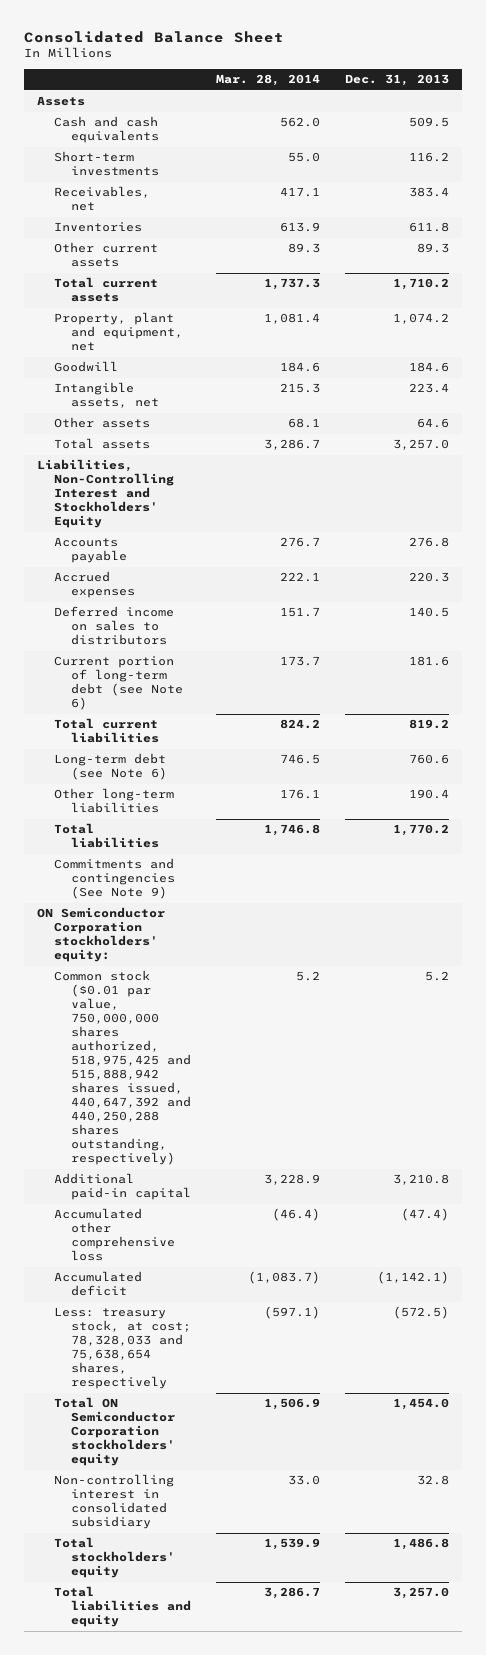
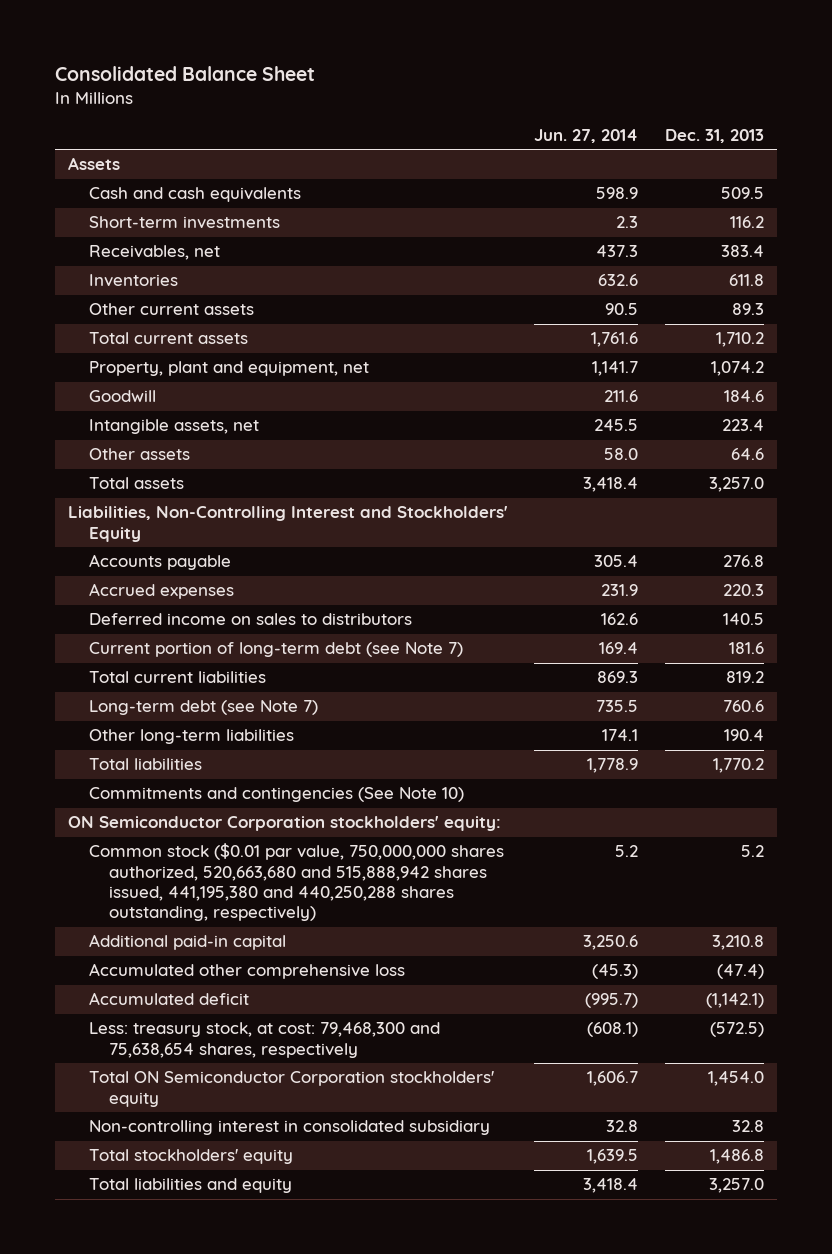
[215,74,320,87] Mar. 28, 2014 -> none
none -> [534,129,639,144] Jun. 27, 2014
[53,656,183,711] Current portion of long-term debt (see Note 6) -> [88,642,463,658] Current portion of long-term debt (see Note 7)
[53,753,167,781] Long-term debt (see Note 6) -> [88,700,318,716] Long-term debt (see Note 7)
[53,858,175,900] Commitments and contingencies (See Note 9) -> [88,787,464,803] Commitments and contingencies (See Note 10)
[53,970,191,1166] Common stock ($0.01 par value, 750,000,000 shares authorized, 518,975,425 and 515,888,942 shares issued, 440,647,392 and 440,250,288 shares outstanding, respectively) -> [88,843,504,922] Common stock ($0.01 par value, 750,000,000 shares authorized, 520,663,680 and 515,888,942 shares issued, 441,195,380 and 440,250,288 shares outstanding, respectively)
[53,1307,191,1390] Less: treasury stock, at cost; 78,328,033 and 75,638,654 shares, respectively -> [88,1022,440,1058] Less: treasury stock, at cost: 79,468,300 and 75,638,654 shares, respectively

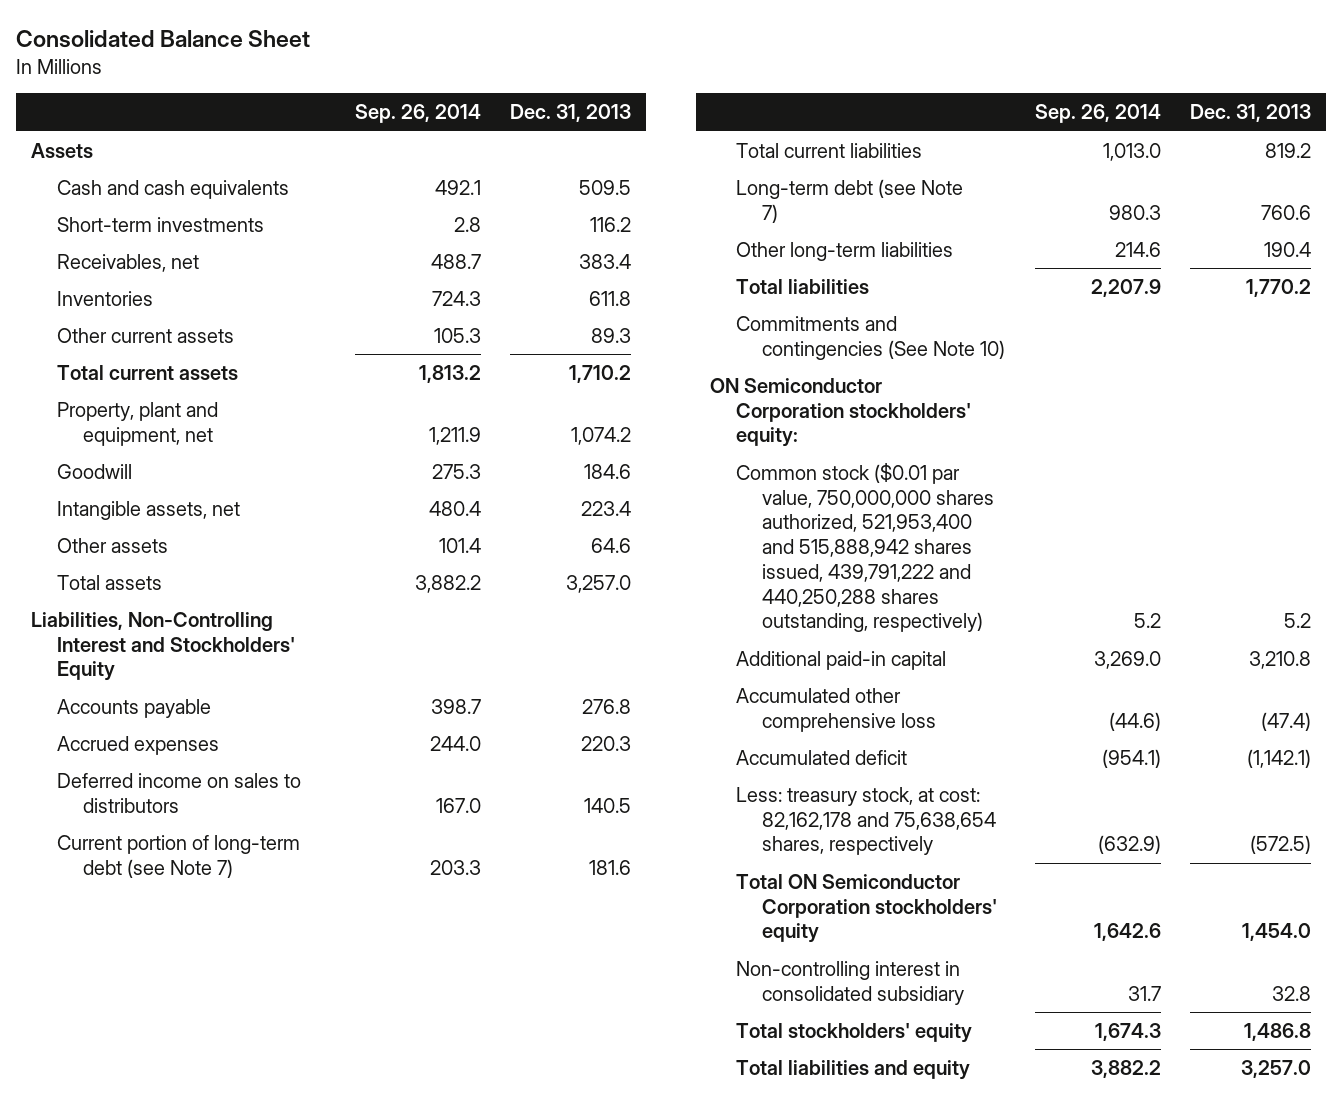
[534,129,639,144] Jun. 27, 2014 -> none
none -> [355,104,482,124] Sep. 26, 2014
[88,843,504,922] Common stock ($0.01 par value, 750,000,000 shares authorized, 520,663,680 and 515,888,942 shares issued, 441,195,380 and 440,250,288 shares outstanding, respectively) -> [736,462,995,633] Common stock ($0.01 par value, 750,000,000 shares authorized, 521,953,400 and 515,888,942 shares issued, 439,791,222 and 440,250,288 shares outstanding, respectively)
[88,1022,440,1058] Less: treasury stock, at cost: 79,468,300 and 75,638,654 shares, respectively -> [736,786,997,856] Less: treasury stock, at cost: 82,162,178 and 75,638,654 shares, respectively

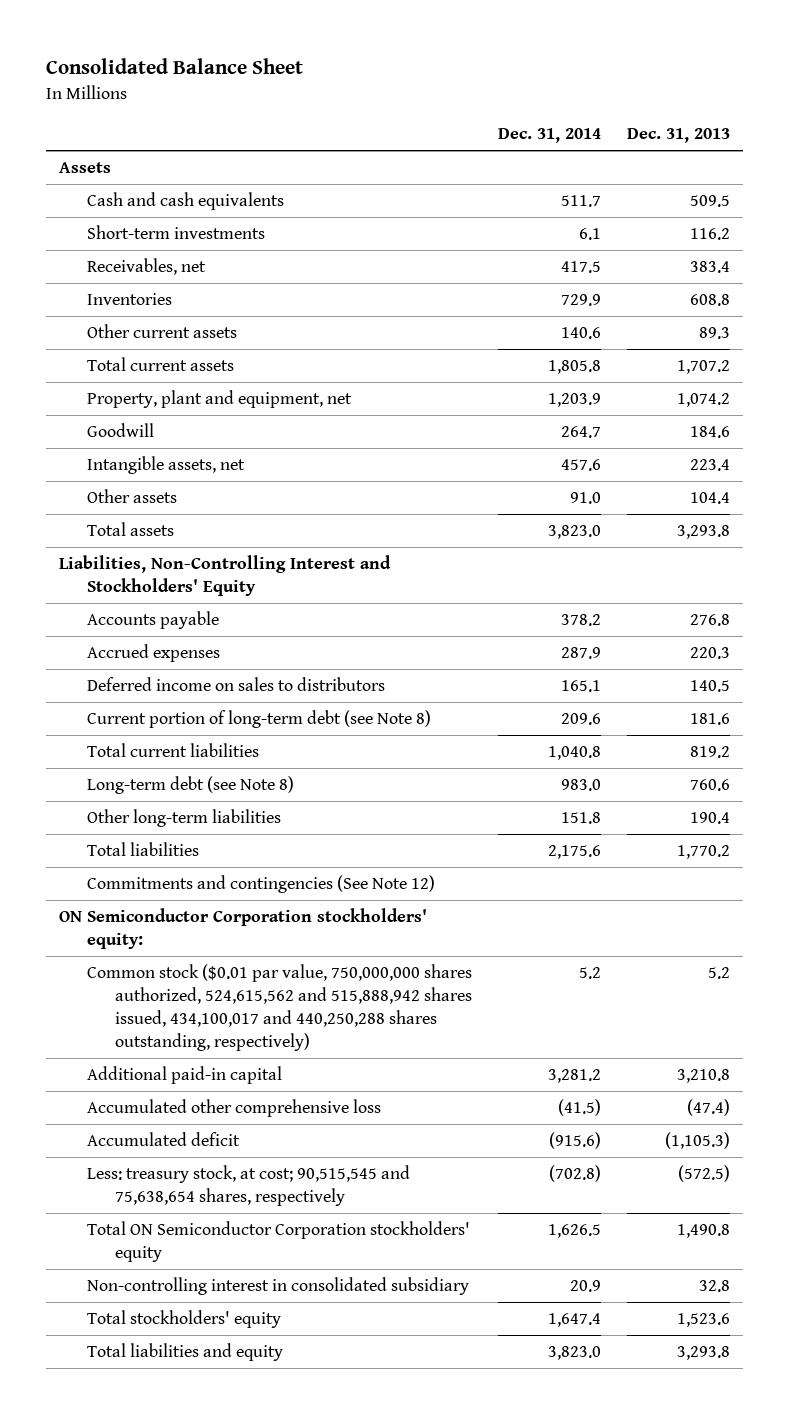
[355,104,482,124] Sep. 26, 2014 -> none
none -> [498,128,602,144] Dec. 31, 2014
[589,290,632,306] 611.8 -> [690,294,731,307] 608.8
[569,364,632,383] 1,710.2 -> [677,360,731,375] 1,707.2
[591,537,632,553] 64.6 -> [690,492,731,505] 104.4
[566,574,632,593] 3,257.0 -> [677,525,731,540] 3,293.8
[56,834,300,878] Current portion of long-term debt (see Note 7) -> [87,710,432,729] Current portion of long-term debt (see Note 8)
[736,178,964,223] Long-term debt (see Note 7) -> [87,776,295,795] Long-term debt (see Note 8)
[736,315,1006,360] Commitments and contingencies (See Note 10) -> [87,875,436,894] Commitments and contingencies (See Note 12)
[736,462,995,633] Common stock ($0.01 par value, 750,000,000 shares authorized, 521,953,400 and 515,888,942 shares issued, 439,791,222 and 440,250,288 shares outstanding, respectively) -> [87,964,473,1052] Common stock ($0.01 par value, 750,000,000 shares authorized, 524,615,562 and 515,888,942 shares issued, 434,100,017 and 440,250,288 shares outstanding, respectively)
[1247,748,1312,768] (1,142.1) -> [665,1132,731,1150] (1,105.3)
[736,786,997,856] Less: treasury stock, at cost: 82,162,178 and 75,638,654 shares, respectively -> [87,1165,411,1207] Less: treasury stock, at cost; 90,515,545 and 75,638,654 shares, respectively
[1242,923,1312,942] 1,454.0 -> [677,1224,731,1239] 1,490.8
[1244,1022,1312,1041] 1,486.8 -> [677,1313,731,1328] 1,523.6
[1241,1059,1312,1078] 3,257.0 -> [677,1346,731,1361] 3,293.8

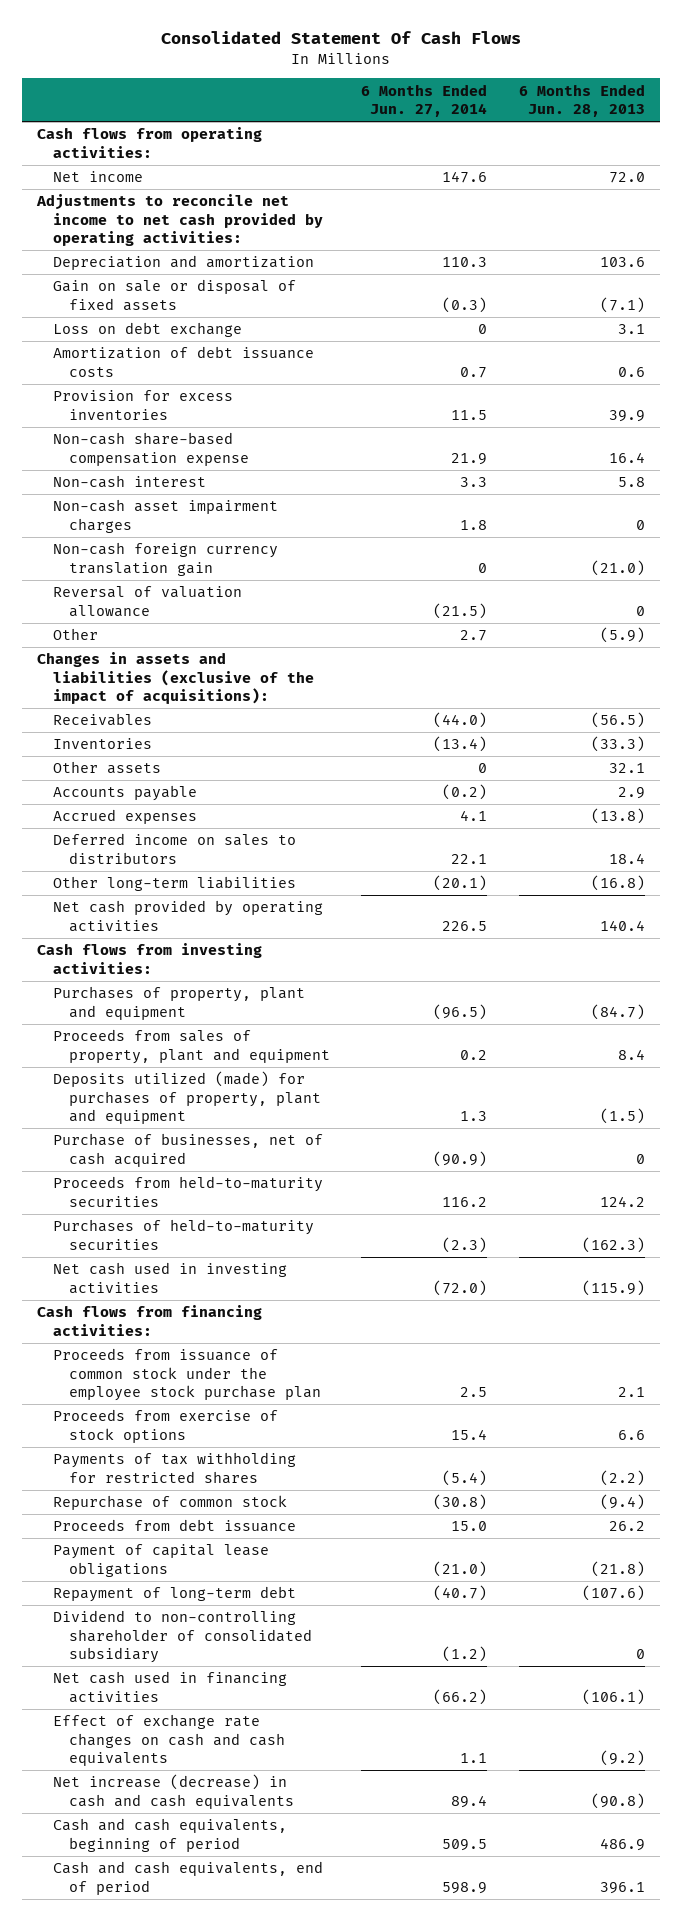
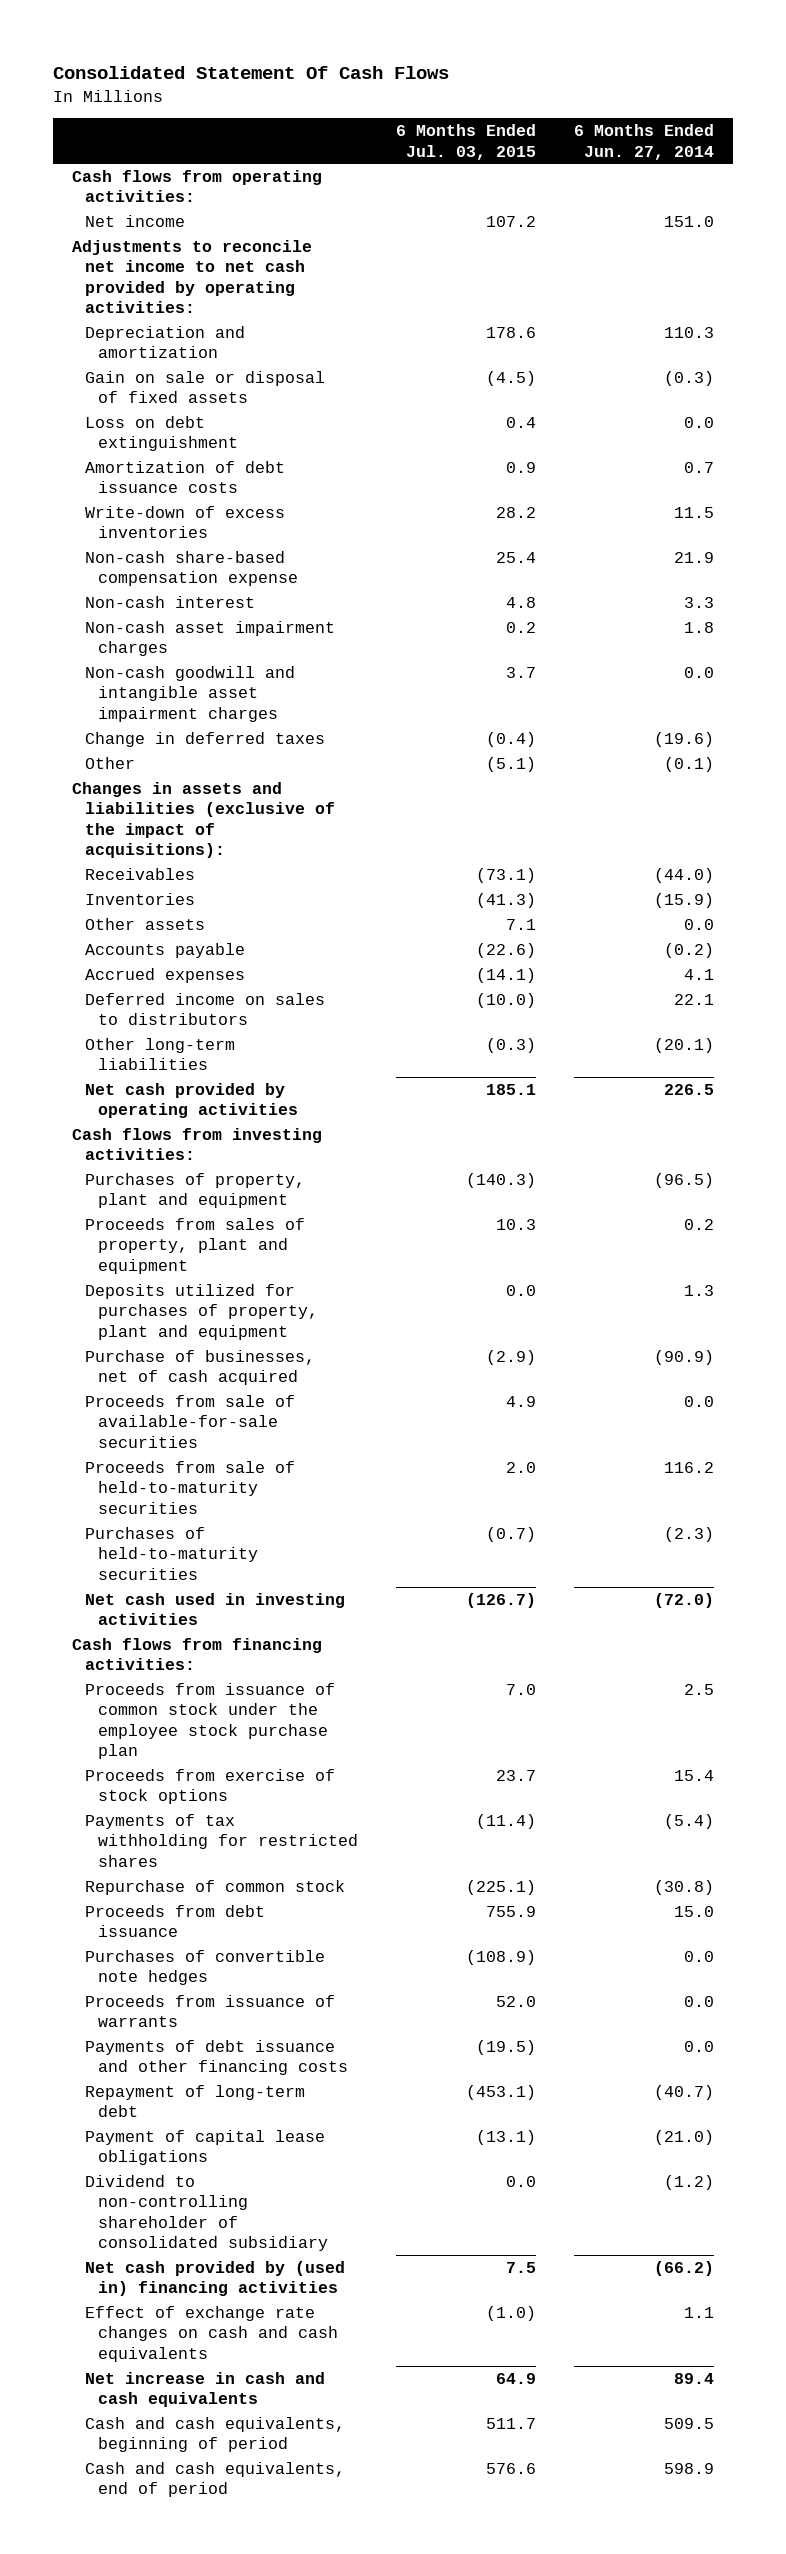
[518,83,645,118] 6 Months Ended Jun. 28, 2013 -> none
none -> [396,124,537,160] 6 Months Ended Jul. 03, 2015
[442,171,488,184] 147.6 -> [663,215,714,227] 151.0
[53,322,243,338] Loss on debt exchange -> [85,415,239,452] Loss on debt extinguishment
[478,324,488,335] 0 -> [683,416,714,428] 0.0
[53,390,234,420] Provision for excess inventories -> [85,505,286,539] Write-down of excess inventories
[53,542,279,576] Non-cash foreign currency translation gain -> none
[53,586,243,617] Reversal of valuation allowance -> none
none -> [85,665,296,722] Non-cash goodwill and intangible asset impairment charges
none -> [85,731,326,747] Change in deferred taxes
[460,630,488,642] 2.7 -> [663,756,714,772] (0.1)
[433,736,488,753] (13.4) -> [653,892,714,908] (15.9)
[478,763,488,774] 0 -> [683,918,714,930] 0.0
[53,1071,322,1125] Deposits utilized (made) for purchases of property, plant and equipment -> [85,1283,319,1340] Deposits utilized for purchases of property, plant and equipment
none -> [85,1394,296,1448] Proceeds from sale of available-for-sale securities
[53,1176,324,1207] Proceeds from held-to-maturity securities -> [85,1460,296,1514] Proceeds from sale of held-to-maturity securities
none -> [85,1949,326,1986] Purchases of convertible note hedges
none -> [85,1994,336,2028] Proceeds from issuance of warrants
none -> [85,2039,349,2076] Payments of debt issuance and other financing costs
[53,1544,270,1577] Payment of capital lease obligations -> [85,2129,326,2166] Payment of capital lease obligations
[53,1671,288,1703] Net cash used in financing activities -> [85,2260,346,2297] Net cash provided by (used in) financing activities
[53,1774,295,1809] Net increase (decrease) in cash and cash equivalents -> [85,2371,326,2408] Net increase in cash and cash equivalents

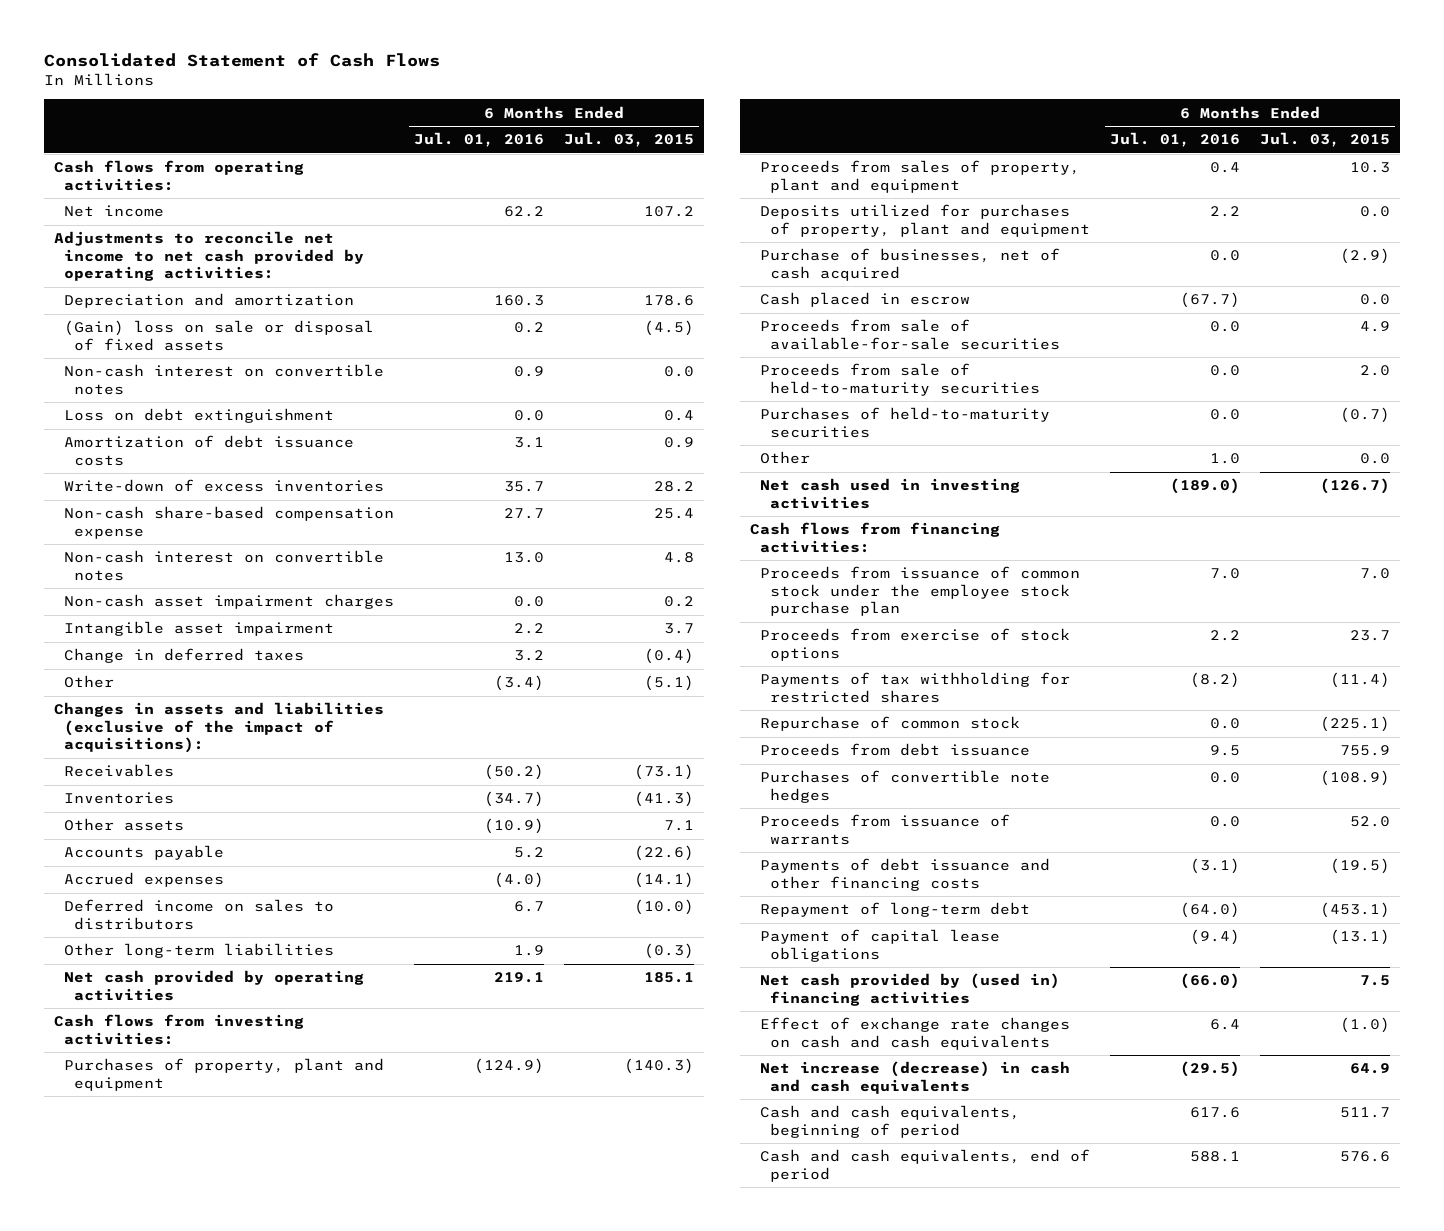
[53,66,450,80] Consolidated Statement Of Cash Flows -> [44,53,441,68] Consolidated Statement of Cash Flows
[573,124,714,160] 6 Months Ended Jun. 27, 2014 -> none
none -> [414,132,545,148] Jul. 01, 2016
[85,370,326,404] Gain on sale or disposal of fixed assets -> [64,320,375,351] (Gain) loss on sale or disposal of fixed assets
none -> [64,364,385,395] Non-cash interest on convertible notes
[85,595,256,608] Non-cash interest -> [64,550,385,581] Non-cash interest on convertible notes
[85,665,296,722] Non-cash goodwill and intangible asset impairment charges -> [64,621,335,637] Intangible asset impairment
none -> [759,292,970,308] Cash placed in escrow
none -> [759,451,810,465] Other
[85,2174,329,2251] Dividend to non-controlling shareholder of consolidated subsidiary -> none
[85,2371,326,2408] Net increase in cash and cash equivalents -> [759,1061,1070,1094] Net increase (decrease) in cash and cash equivalents

